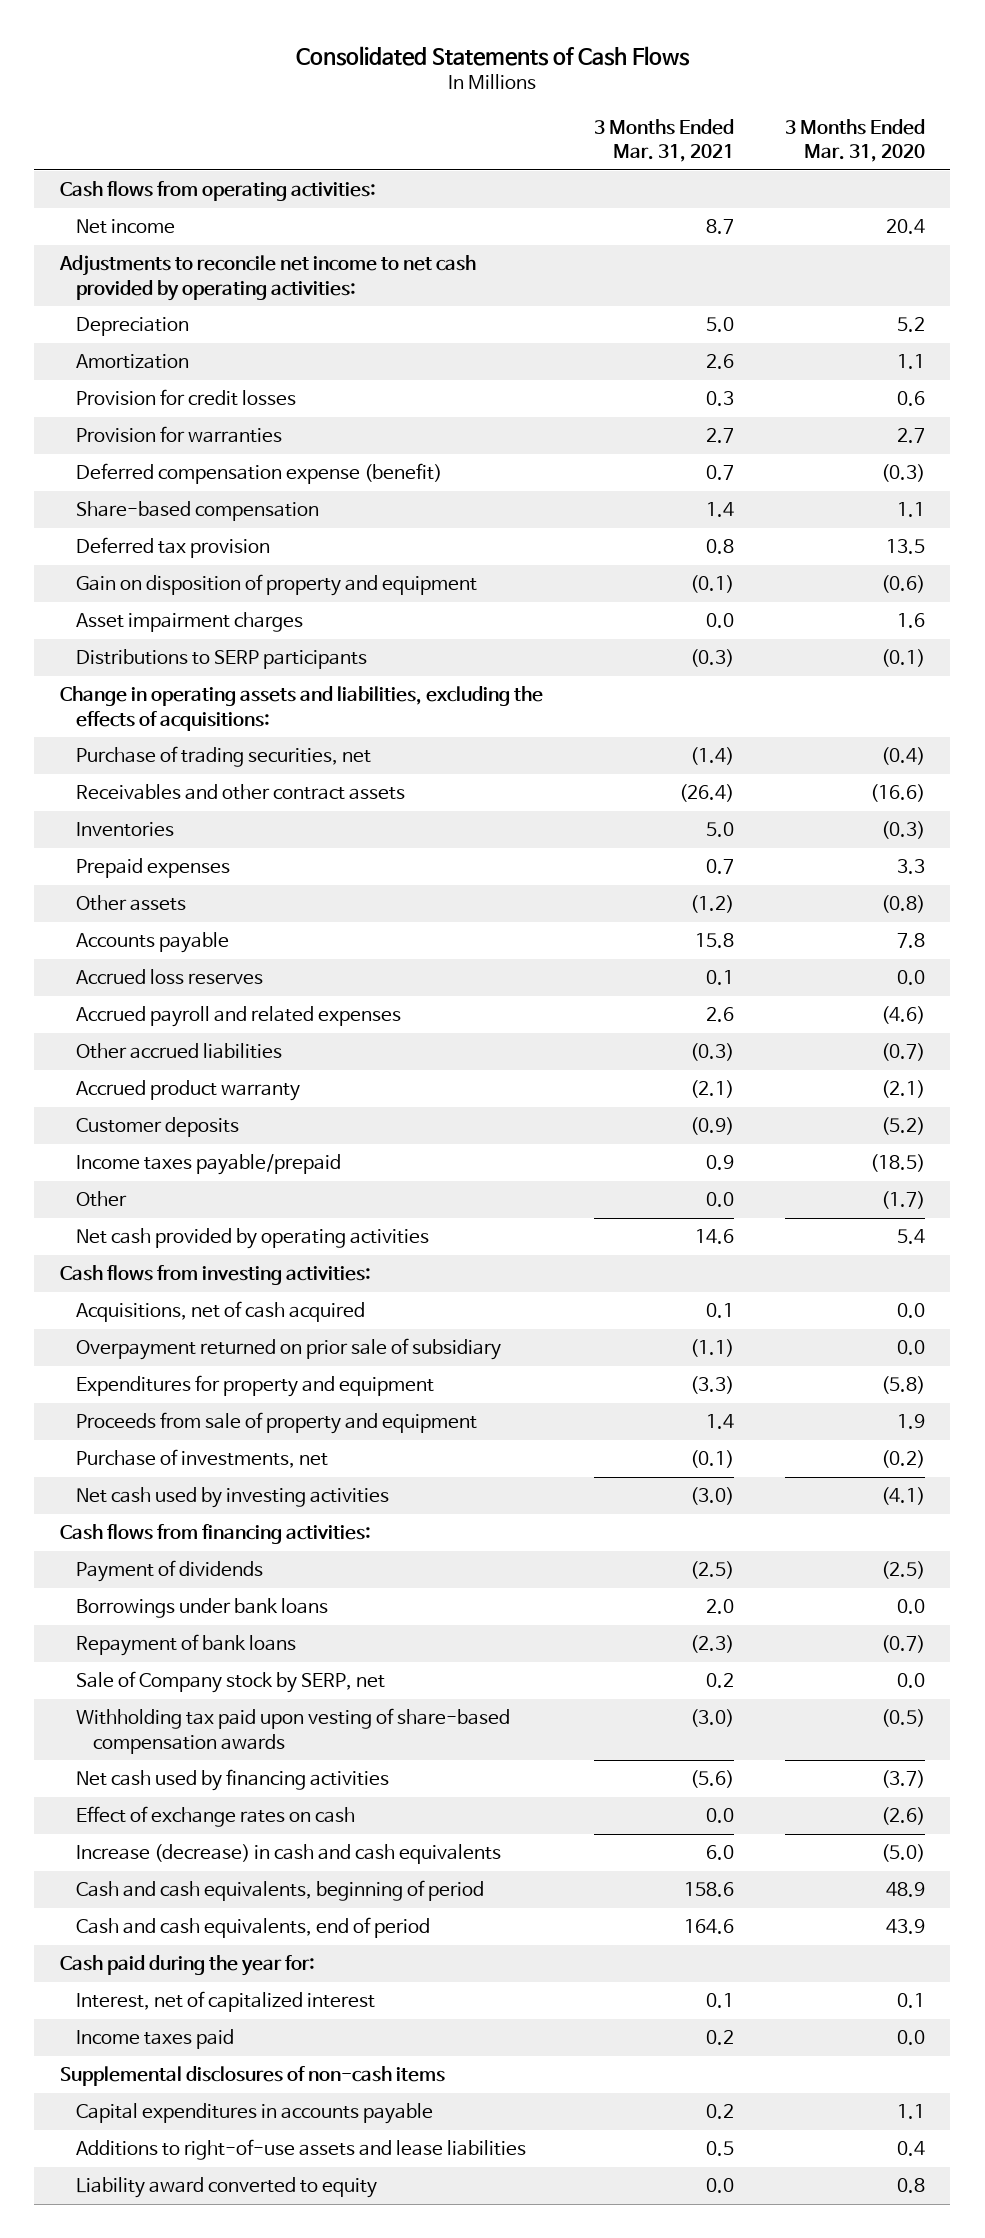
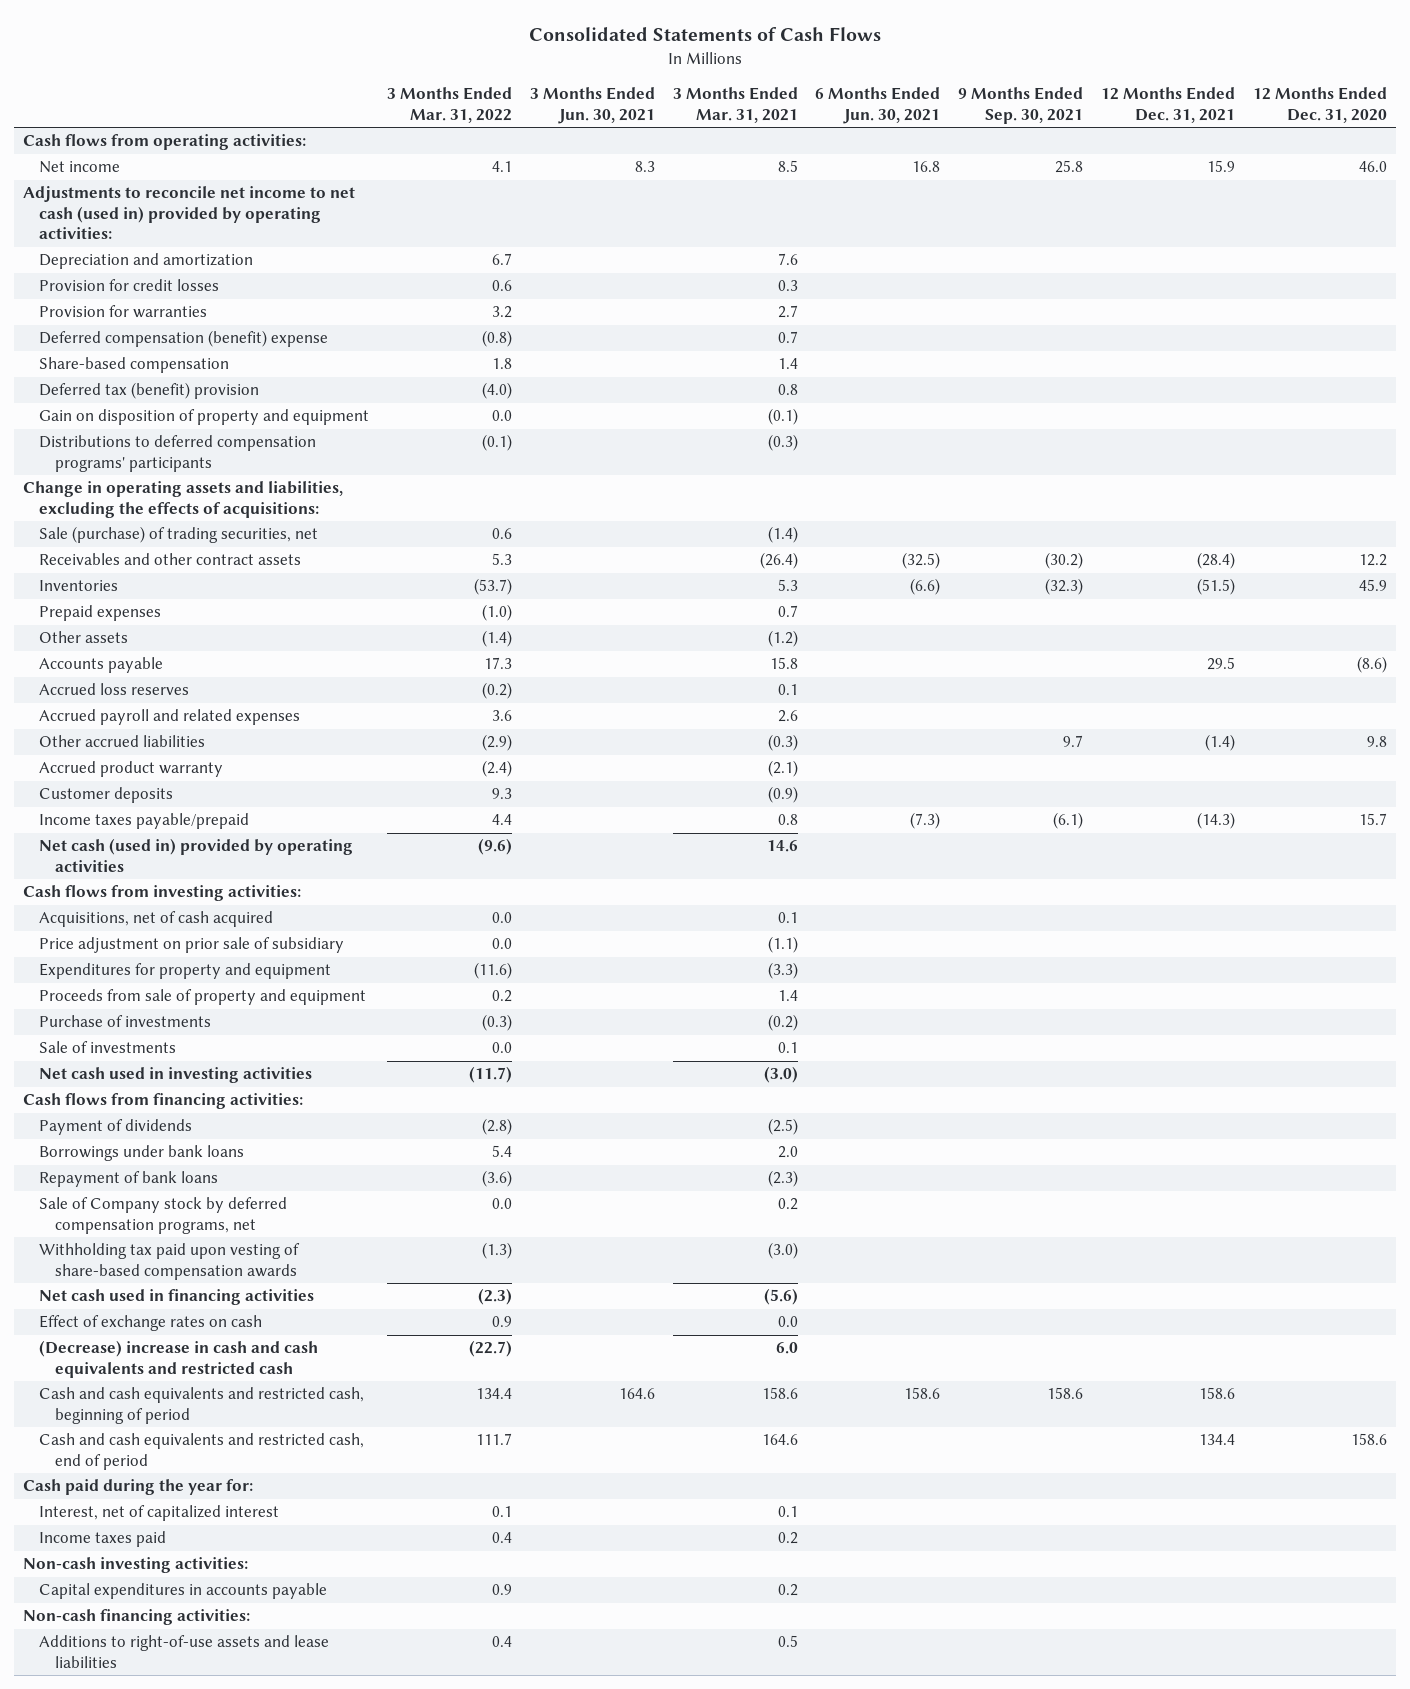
[784,118,925,162] 3 Months Ended Mar. 31, 2020 -> none
none -> [387,87,513,123] 3 Months Ended Mar. 31, 2022
none -> [529,87,655,124] 3 Months Ended Jun. 30, 2021
none -> [815,87,941,124] 6 Months Ended Jun. 30, 2021
none -> [958,87,1084,124] 9 Months Ended Sep. 30, 2021
none -> [1101,87,1236,123] 12 Months Ended Dec. 31, 2021
none -> [1252,87,1387,123] 12 Months Ended Dec. 31, 2020
[76,317,190,337] Depreciation -> none
[76,354,190,370] Amortization -> none
[705,219,734,235] 8.7 -> [777,160,798,173] 8.5
[58,255,476,301] Adjustments to reconcile net income to net cash provided by operating activities: -> [23,186,356,240] Adjustments to reconcile net income to net cash (used in) provided by operating activities:
none -> [39,253,254,270] Depreciation and amortization
[76,463,443,485] Deferred compensation expense (benefit) -> [39,330,329,348] Deferred compensation (benefit) expense
[76,537,271,559] Deferred tax provision -> [39,382,260,400] Deferred tax (benefit) provision
[76,612,304,633] Asset impairment charges -> none
[76,649,368,670] Distributions to SERP participants -> [39,435,317,472] Distributions to deferred compensation programs' participants
[76,746,372,768] Purchase of trading securities, net -> [39,526,319,544] Sale (purchase) of trading securities, net
[705,822,734,838] 5.0 -> [777,579,798,592] 5.3
[76,1191,128,1208] Other -> none
[705,1155,734,1171] 0.9 -> [777,814,798,826] 0.8
[76,1228,430,1250] Net cash provided by operating activities -> [39,838,354,872] Net cash (used in) provided by operating activities
[76,1338,502,1361] Overpayment returned on prior sale of subsidiary -> [39,937,345,954] Price adjustment on prior sale of subsidiary
[76,1449,329,1469] Purchase of investments, net -> [39,1015,212,1028] Purchase of investments
[689,1450,734,1469] (0.1) -> [767,1014,798,1032] (0.2)
none -> [39,1041,177,1054] Sale of investments
[76,1487,390,1509] Net cash used by investing activities -> [39,1067,313,1084] Net cash used in investing activities
[76,1671,386,1694] Sale of Company stock by SERP, net -> [39,1197,288,1234] Sale of Company stock by deferred compensation programs, net
[76,1769,390,1792] Net cash used by financing activities -> [39,1289,315,1306] Net cash used in financing activities
[76,1844,502,1865] Increase (decrease) in cash and cash equivalents -> [39,1340,319,1378] (Decrease) increase in cash and cash equivalents and restricted cash
[76,1880,485,1902] Cash and cash equivalents, beginning of period -> [39,1387,365,1424] Cash and cash equivalents and restricted cash, beginning of period
[76,1917,431,1939] Cash and cash equivalents, end of period -> [39,1433,365,1470] Cash and cash equivalents and restricted cash, end of period
[59,2066,445,2087] Supplemental disclosures of non-cash items -> none
none -> [23,1557,249,1574] Non-cash investing activities:
none -> [23,1609,251,1626] Non-cash financing activities:
[76,2177,378,2199] Liability award converted to equity -> none

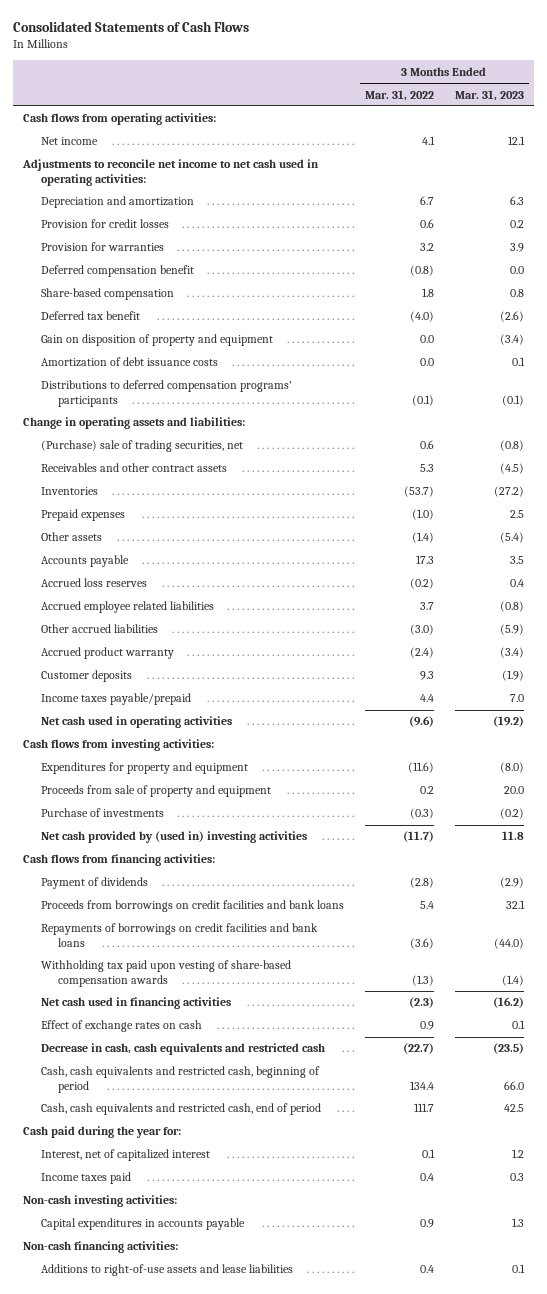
[529,87,655,124] 3 Months Ended Jun. 30, 2021 -> none
[672,87,798,123] 3 Months Ended Mar. 31, 2021 -> none
[815,87,941,124] 6 Months Ended Jun. 30, 2021 -> none
[958,87,1084,124] 9 Months Ended Sep. 30, 2021 -> none
[1101,87,1236,123] 12 Months Ended Dec. 31, 2021 -> none
[1252,87,1387,123] 12 Months Ended Dec. 31, 2020 -> none
none -> [454,89,524,101] Mar. 31, 2023
[23,186,356,240] Adjustments to reconcile net income to net cash (used in) provided by operating activities: -> [22,159,320,186] Adjustments to reconcile net income to net cash used in operating activities:
[39,330,329,348] Deferred compensation (benefit) expense -> [40,265,194,278] Deferred compensation benefit
[39,382,260,400] Deferred tax (benefit) provision -> [40,311,140,321] Deferred tax benefit
none -> [40,357,218,368] Amortization of debt issuance costs
[23,481,344,518] Change in operating assets and liabilities, excluding the effects of acquisitions: -> [23,417,246,430] Change in operating assets and liabilities:
[39,526,319,544] Sale (purchase) of trading securities, net -> [40,440,243,453] (Purchase) sale of trading securities, net
[39,709,301,726] Accrued payroll and related expenses -> [40,601,214,614] Accrued employee related liabilities
[492,710,513,722] 3.6 -> [419,602,434,611] 3.7
[482,734,513,752] (2.9) -> [409,624,434,636] (3.0)
[39,838,354,872] Net cash (used in) provided by operating activities -> [40,716,232,729] Net cash used in operating activities
[39,911,274,928] Acquisitions, net of cash acquired -> none
[39,937,345,954] Price adjustment on prior sale of subsidiary -> none
[39,1041,177,1054] Sale of investments -> none
[39,1067,313,1084] Net cash used in investing activities -> [40,831,307,844] Net cash provided by (used in) investing activities
[39,1145,245,1162] Borrowings under bank loans -> none
[39,1197,288,1234] Sale of Company stock by deferred compensation programs, net -> none
none -> [40,900,344,913] Proceeds from borrowings on credit facilities and bank loans
[39,1171,219,1188] Repayment of bank loans -> [40,923,318,947] Repayments of borrowings on credit facilities and bank loans
[39,1340,319,1378] (Decrease) increase in cash and cash equivalents and restricted cash -> [40,1043,325,1056] Decrease in cash, cash equivalents and restricted cash
[39,1387,365,1424] Cash and cash equivalents and restricted cash, beginning of period -> [40,1066,320,1093] Cash, cash equivalents and restricted cash, beginning of period
[39,1433,365,1470] Cash and cash equivalents and restricted cash, end of period -> [40,1103,321,1116] Cash, cash equivalents and restricted cash, end of period

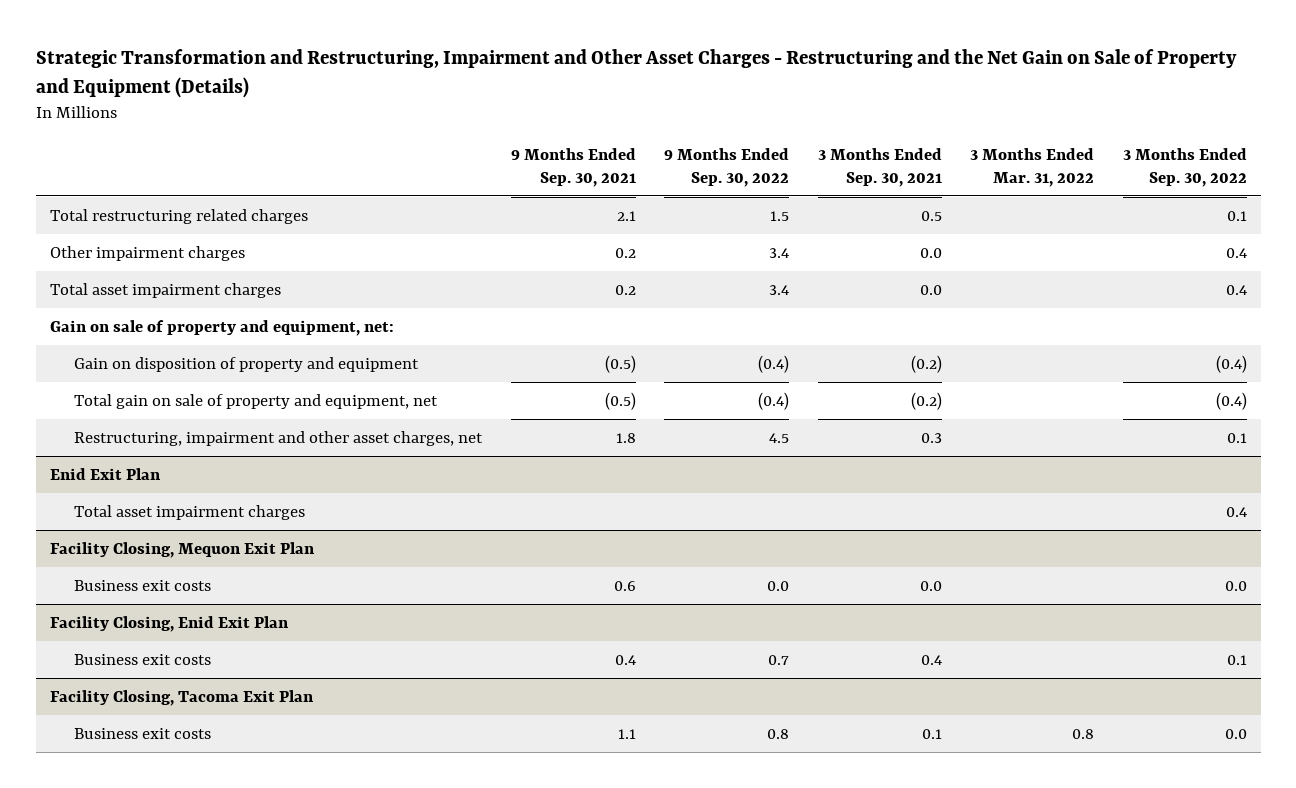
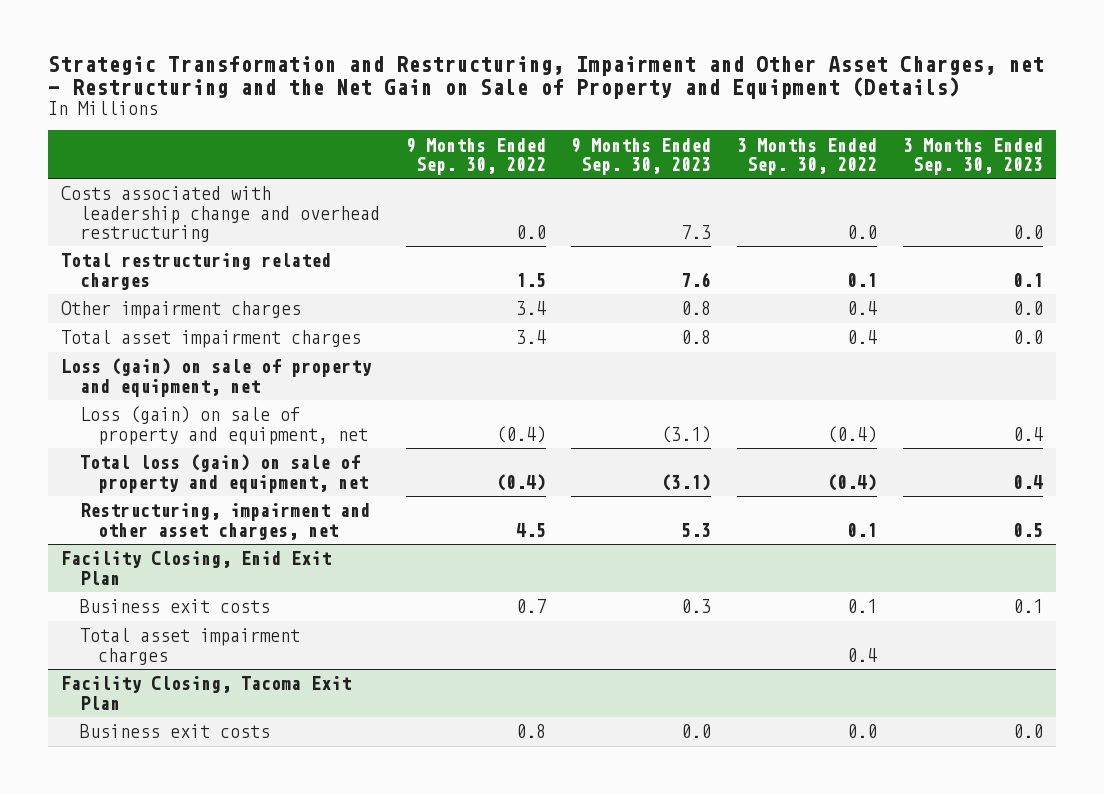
[35,49,1237,99] Strategic Transformation and Restructuring, Impairment and Other Asset Charges - Restructuring and the Net Gain on Sale of Property and Equipment (Details) -> [48,55,1045,99] Strategic Transformation and Restructuring, Impairment and Other Asset Charges, net - Restructuring and the Net Gain on Sale of Property and Equipment (Details)
[510,148,636,187] 9 Months Ended Sep. 30, 2021 -> none
[817,148,942,187] 3 Months Ended Sep. 30, 2021 -> none
[970,148,1095,187] 3 Months Ended Mar. 31, 2022 -> none
none -> [571,137,712,175] 9 Months Ended Sep. 30, 2023
none -> [903,137,1044,175] 3 Months Ended Sep. 30, 2023
none -> [61,186,380,243] Costs associated with leadership change and overhead restructuring
[49,319,394,336] Gain on sale of property and equipment, net: -> [61,358,373,397] Loss (gain) on sale of property and equipment, net
[74,356,420,372] Gain on disposition of property and equipment -> [79,406,369,445] Loss (gain) on sale of property and equipment, net
[74,393,439,409] Total gain on sale of property and equipment, net -> [79,454,369,493] Total loss (gain) on sale of property and equipment, net
[49,467,161,480] Enid Exit Plan -> none
[74,504,306,520] Total asset impairment charges -> none
[49,541,315,558] Facility Closing, Mequon Exit Plan -> none
[74,579,212,591] Business exit costs -> none
none -> [79,628,300,665] Total asset impairment charges

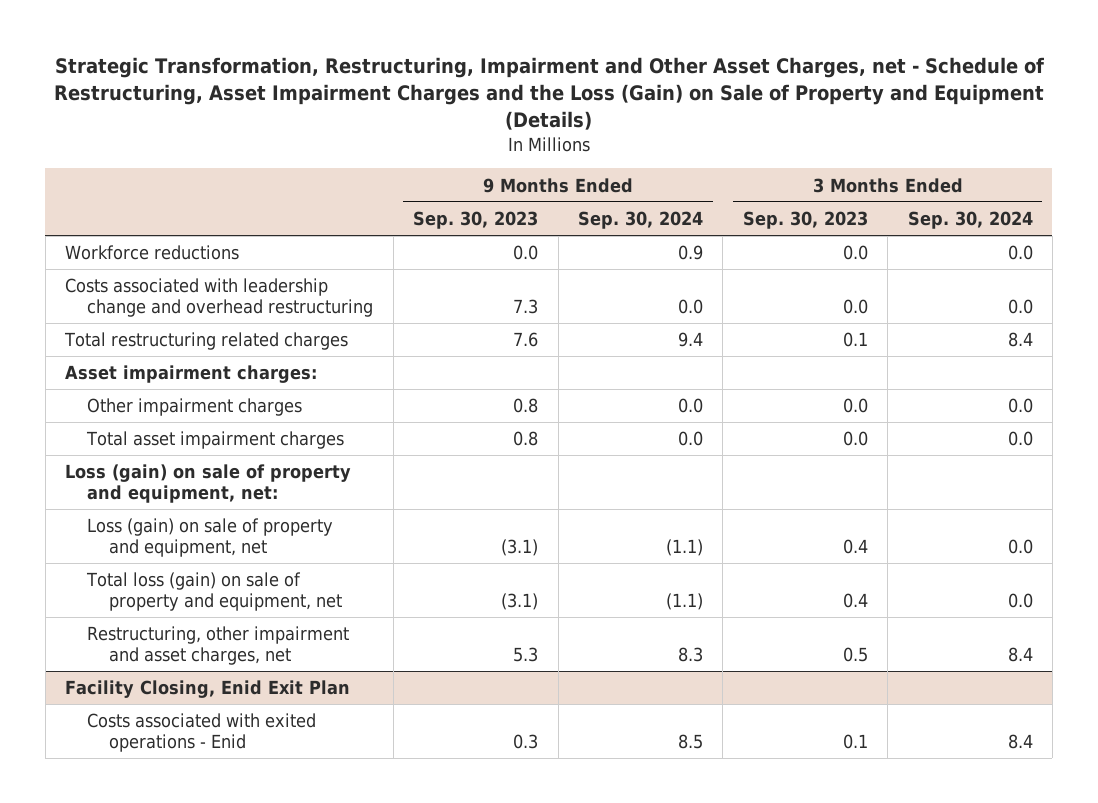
[48,55,1045,99] Strategic Transformation and Restructuring, Impairment and Other Asset Charges, net - Restructuring and the Net Gain on Sale of Property and Equipment (Details) -> [53,56,1044,131] Strategic Transformation, Restructuring, Impairment and Other Asset Charges, net - Schedule of Restructuring, Asset Impairment Charges and the Loss (Gain) on Sale of Property and Equipment (Details)
[405,137,546,175] 9 Months Ended Sep. 30, 2022 -> none
[737,137,878,175] 3 Months Ended Sep. 30, 2022 -> none
none -> [577,210,703,229] Sep. 30, 2024
none -> [907,210,1033,229] Sep. 30, 2024
none -> [65,245,240,261] Workforce reductions
none -> [65,365,318,384] Asset impairment charges:
[61,358,373,397] Loss (gain) on sale of property and equipment, net -> [65,464,352,504] Loss (gain) on sale of property and equipment, net:
[79,503,370,540] Restructuring, impairment and other asset charges, net -> [87,626,350,666] Restructuring, other impairment and asset charges, net
[79,628,300,665] Total asset impairment charges -> none
[61,676,352,710] Facility Closing, Tacoma Exit Plan -> none
[79,724,270,739] Business exit costs -> none
[79,599,270,614] Business exit costs -> [87,713,317,753] Costs associated with exited operations - Enid

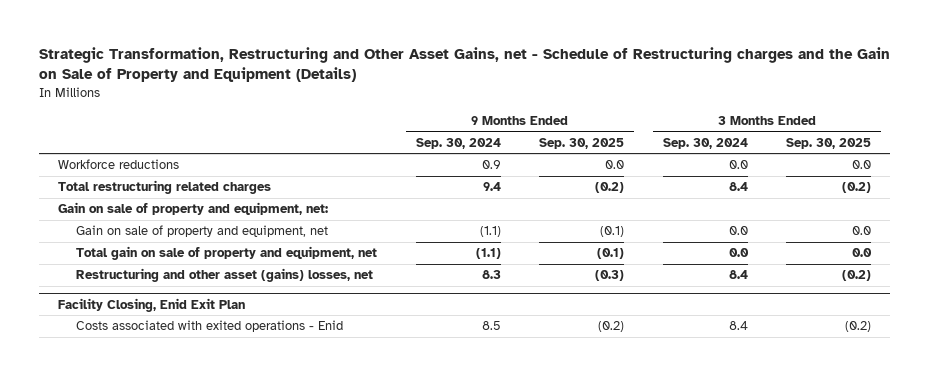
[53,56,1044,131] Strategic Transformation, Restructuring, Impairment and Other Asset Charges, net - Schedule of Restructuring, Asset Impairment Charges and the Loss (Gain) on Sale of Property and Equipment (Details) -> [38,47,890,83] Strategic Transformation, Restructuring and Other Asset Gains, net - Schedule of Restructuring charges and the Gain on Sale of Property and Equipment (Details)
[413,210,539,229] Sep. 30, 2023 -> none
[742,210,868,229] Sep. 30, 2023 -> none
none -> [539,137,625,149] Sep. 30, 2025
none -> [786,137,872,149] Sep. 30, 2025
[65,278,374,318] Costs associated with leadership change and overhead restructuring -> none
[65,365,318,384] Asset impairment charges: -> none
[87,398,303,417] Other impairment charges -> none
[86,431,345,450] Total asset impairment charges -> none
[65,464,352,504] Loss (gain) on sale of property and equipment, net: -> [58,202,329,216] Gain on sale of property and equipment, net:
[87,518,334,558] Loss (gain) on sale of property and equipment, net -> [76,225,329,238] Gain on sale of property and equipment, net
[86,572,343,612] Total loss (gain) on sale of property and equipment, net -> [76,246,378,261] Total gain on sale of property and equipment, net
[87,626,350,666] Restructuring, other impairment and asset charges, net -> [76,268,374,283] Restructuring and other asset (gains) losses, net

